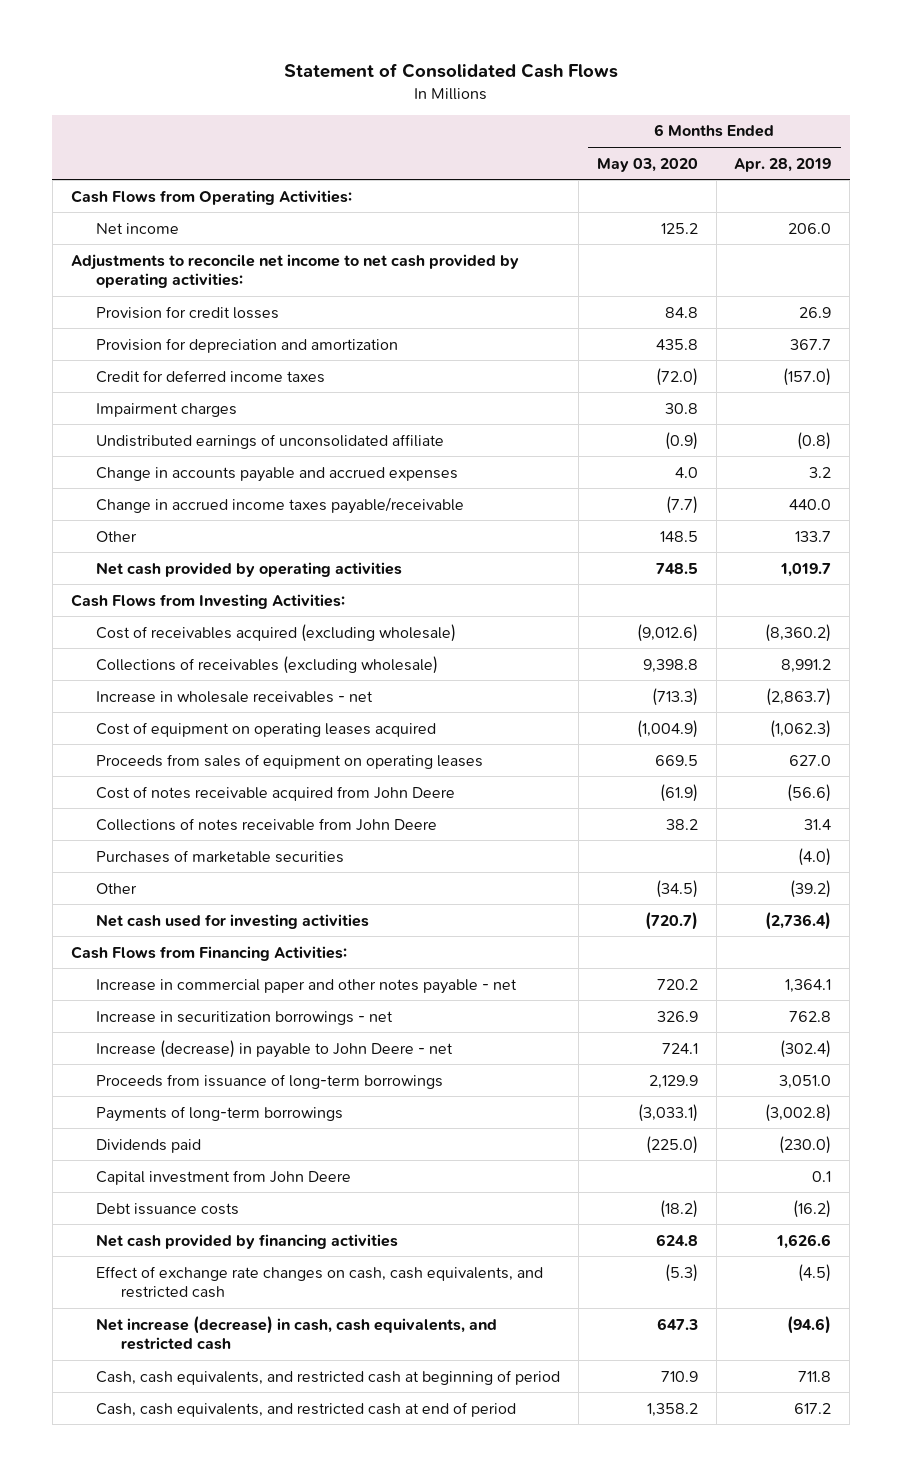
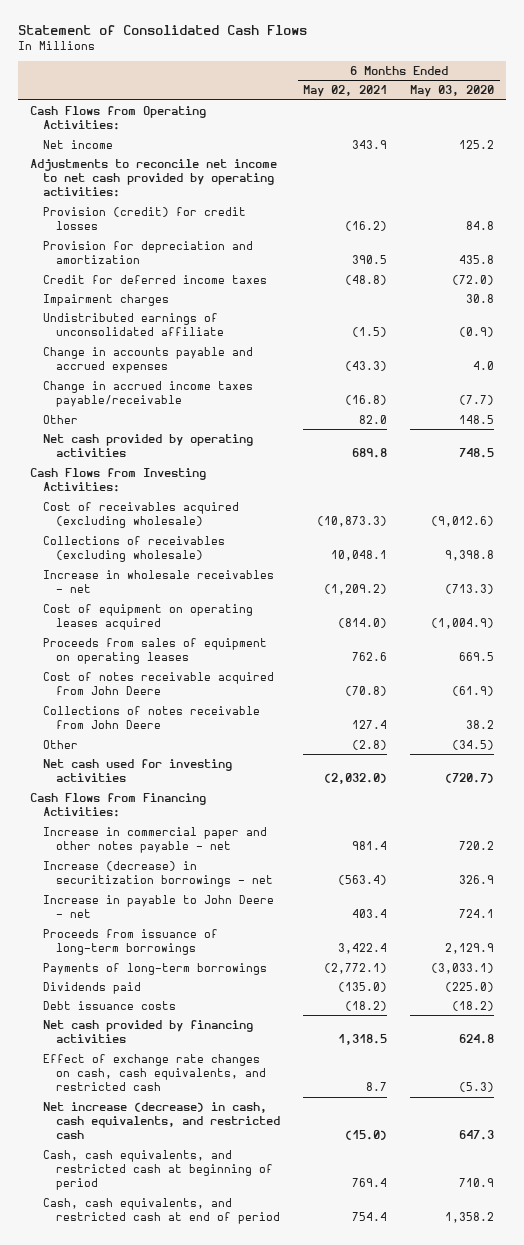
[734,157,832,172] Apr. 28, 2019 -> none
none -> [303,85,388,98] May 02, 2021
[95,305,279,319] Provision for credit losses -> [43,206,247,230] Provision (credit) for credit losses
[95,849,344,863] Purchases of marketable securities -> none
[95,1010,393,1025] Increase in securitization borrowings - net -> [43,860,274,887] Increase (decrease) in securitization borrowings - net
[95,1039,453,1058] Increase (decrease) in payable to John Deere - net -> [43,894,275,918] Increase in payable to John Deere - net
[95,1169,351,1185] Capital investment from John Deere -> none

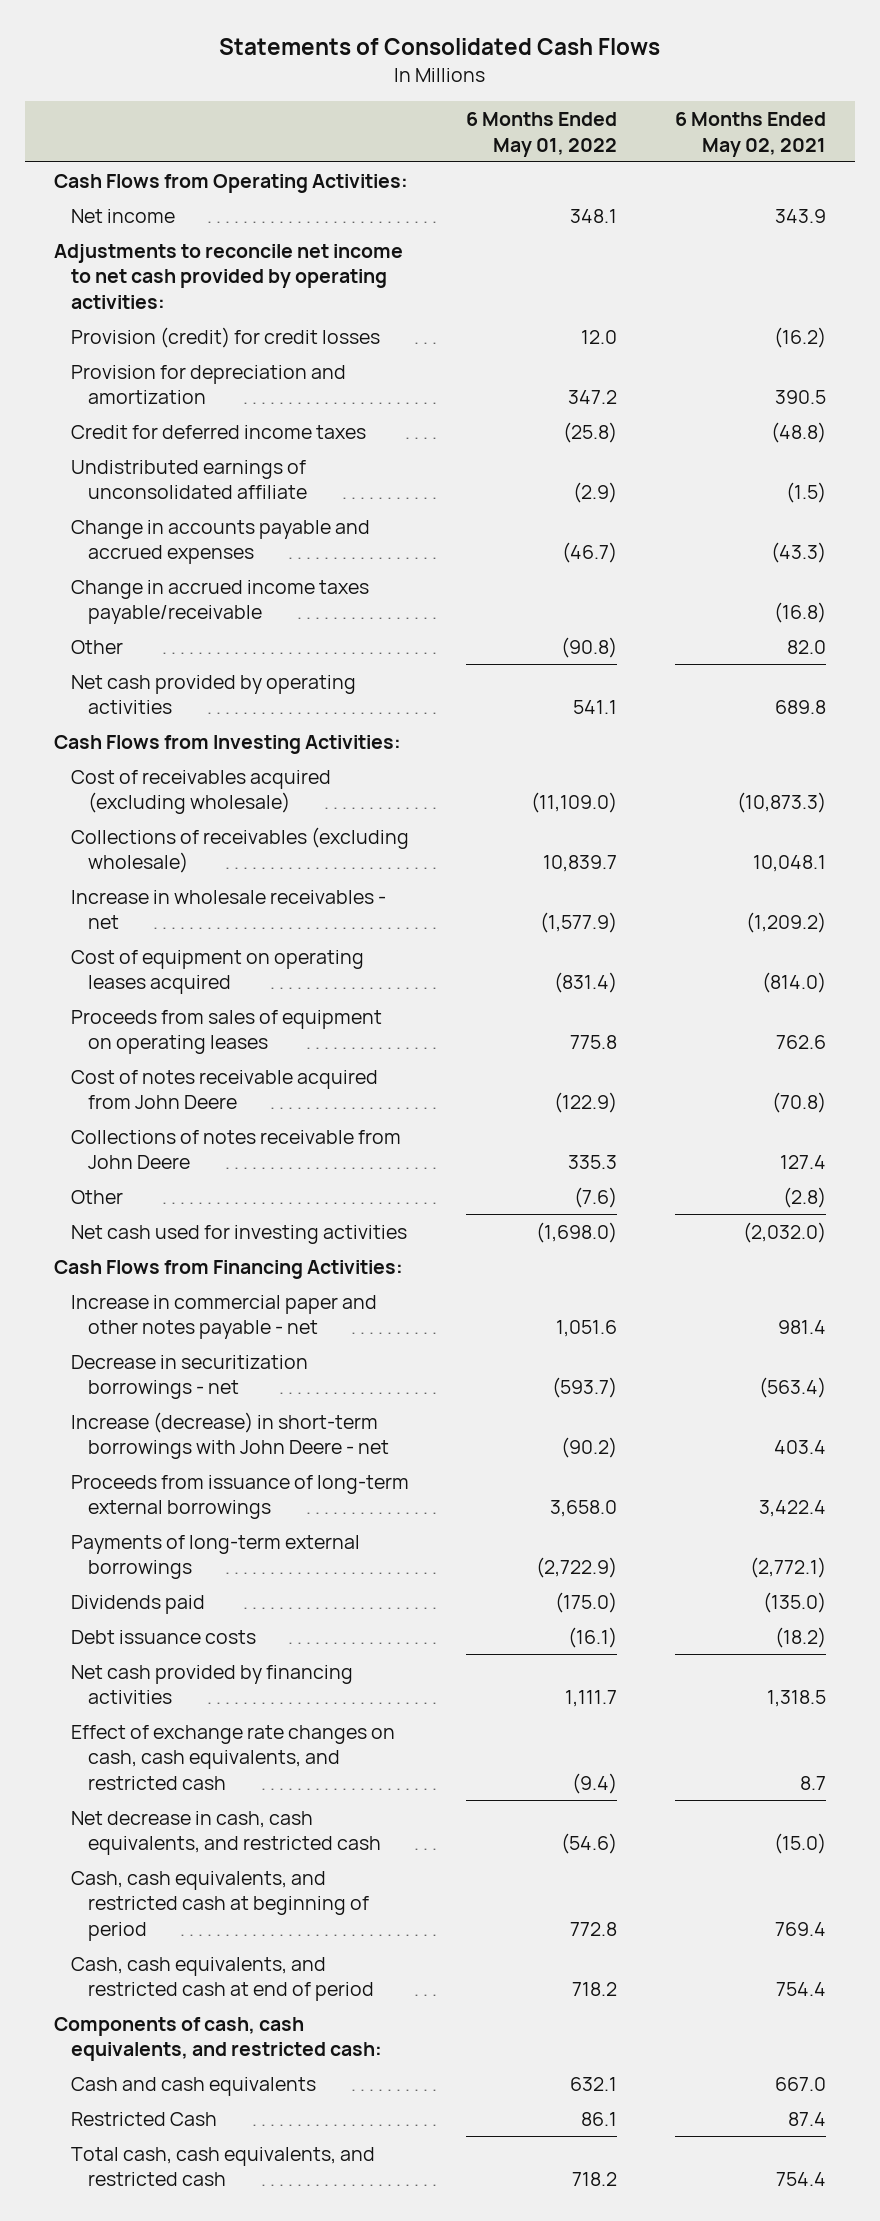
[18,25,308,36] Statement of Consolidated Cash Flows -> [218,38,660,56] Statements of Consolidated Cash Flows
[410,85,495,98] May 03, 2020 -> none
none -> [466,112,618,157] 6 Months Ended May 01, 2022
[43,293,170,306] Impairment charges -> none
[43,860,274,887] Increase (decrease) in securitization borrowings - net -> [70,1354,308,1400] Decrease in securitization borrowings - net
[43,894,275,918] Increase in payable to John Deere - net -> [70,1411,389,1460] Increase (decrease) in short-term borrowings with John Deere - net
[43,928,219,955] Proceeds from issuance of long-term borrowings -> [70,1474,409,1520] Proceeds from issuance of long-term external borrowings
[43,962,268,975] Payments of long-term borrowings -> [70,1534,360,1580] Payments of long-term external borrowings
[43,1101,281,1139] Net increase (decrease) in cash, cash equivalents, and restricted cash -> [70,1810,381,1856] Net decrease in cash, cash equivalents, and restricted cash
none -> [53,2016,382,2062] Components of cash, cash equivalents, and restricted cash:
none -> [70,2076,316,2096] Cash and cash equivalents
none -> [70,2111,217,2126] Restricted Cash
none -> [70,2146,375,2187] Total cash, cash equivalents, and restricted cash

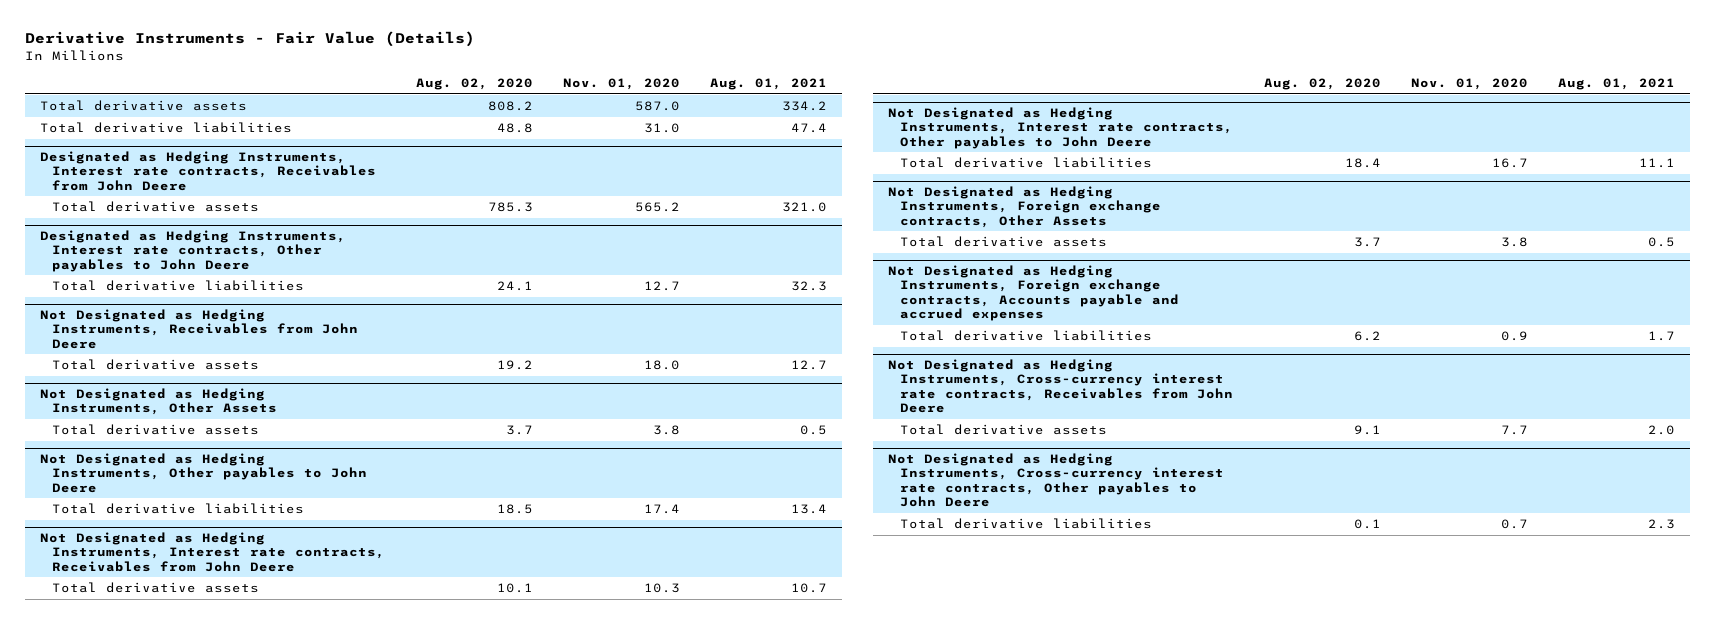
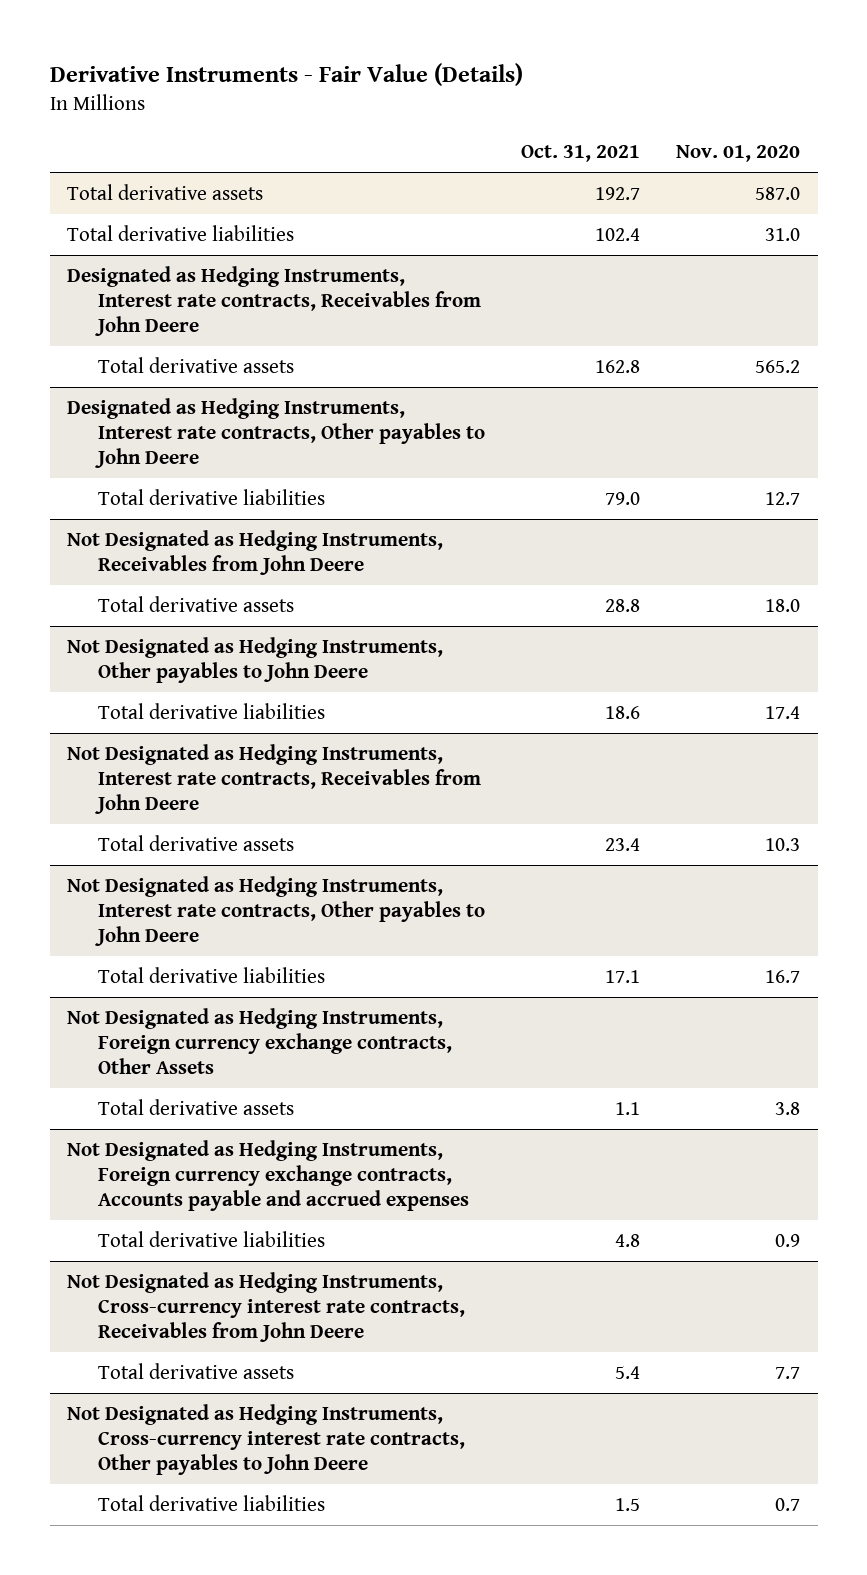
[415,78,533,91] Aug. 02, 2020 -> none
[710,78,828,91] Aug. 01, 2021 -> none
none -> [520,145,640,163] Oct. 31, 2021
[39,388,278,416] Not Designated as Hedging Instruments, Other Assets -> none
[52,424,260,436] Total derivative assets -> none
[887,186,1162,228] Not Designated as Hedging Instruments, Foreign exchange contracts, Other Assets -> [67,1008,453,1075] Not Designated as Hedging Instruments, Foreign currency exchange contracts, Other Assets
[887,265,1180,321] Not Designated as Hedging Instruments, Foreign exchange contracts, Accounts payable and accrued expenses -> [67,1140,470,1212] Not Designated as Hedging Instruments, Foreign currency exchange contracts, Accounts payable and accrued expenses

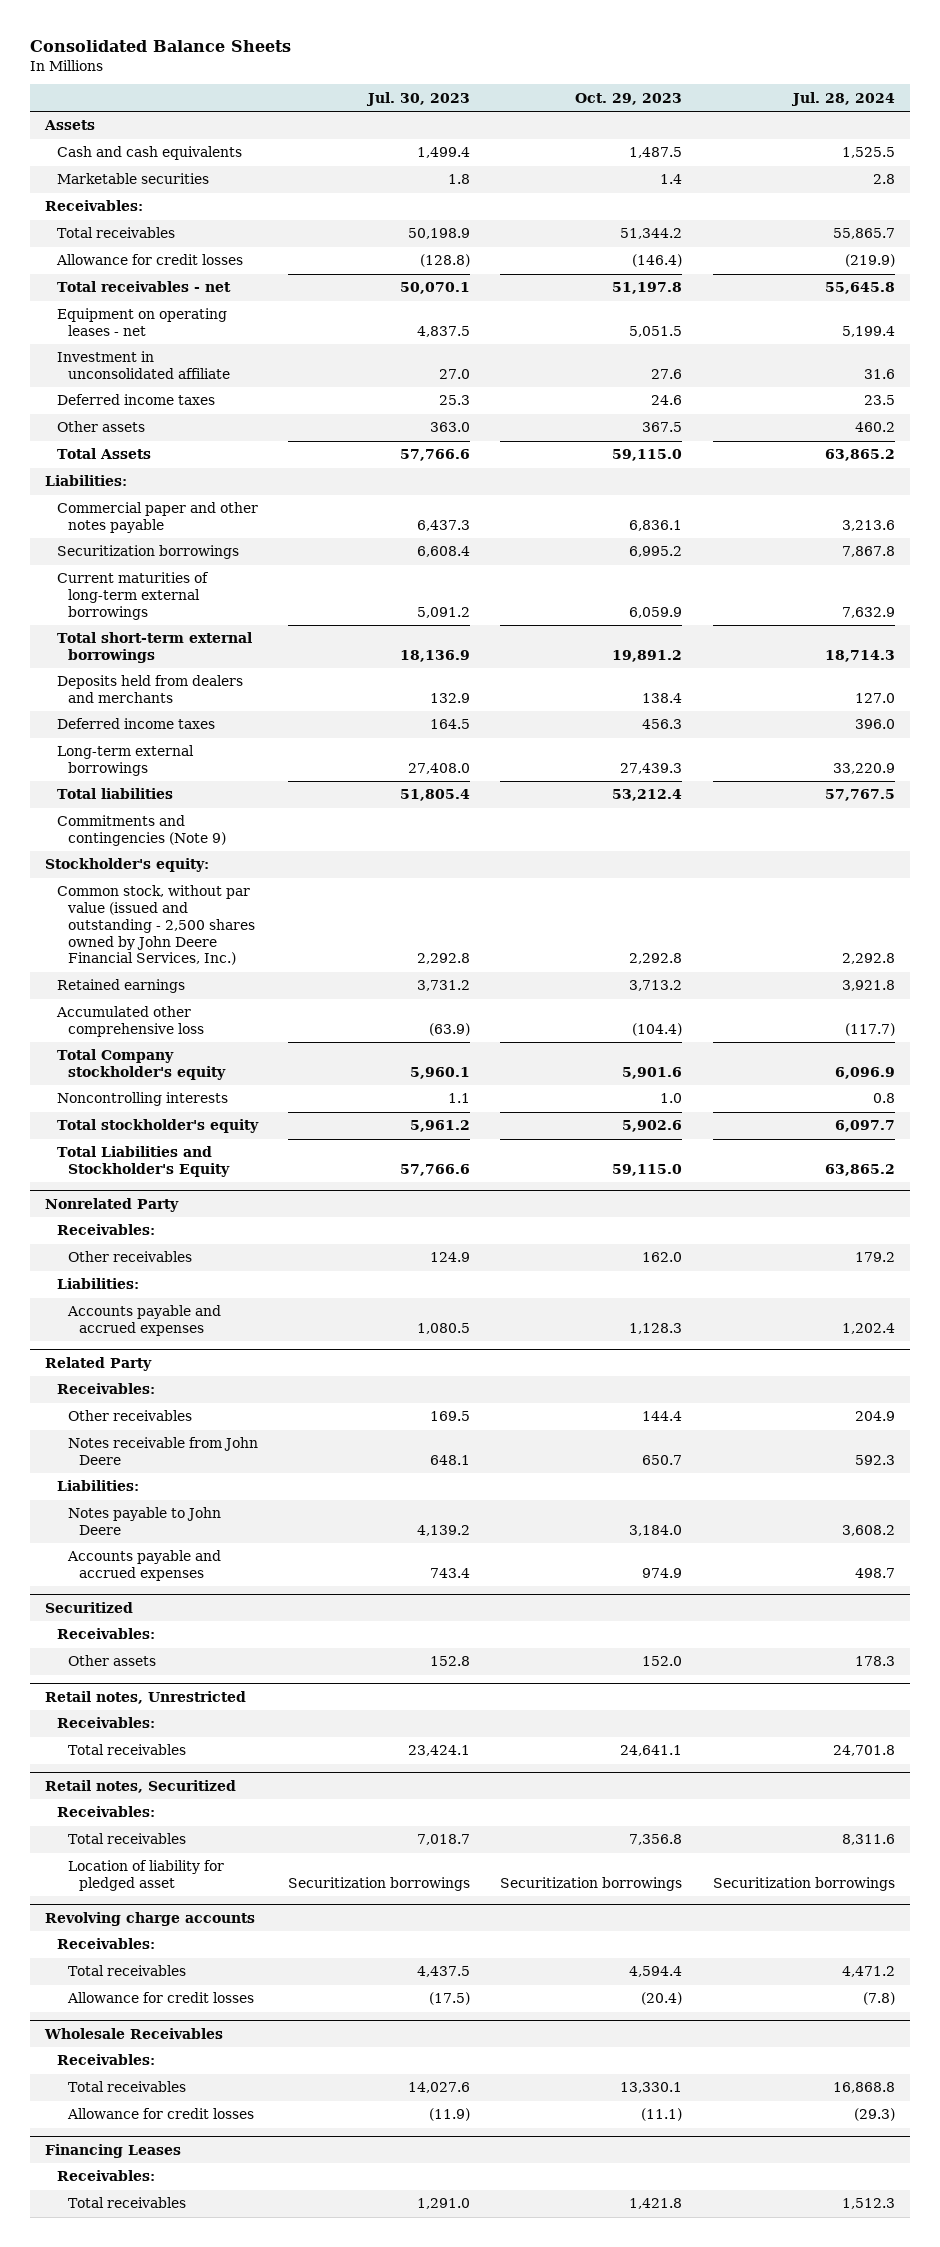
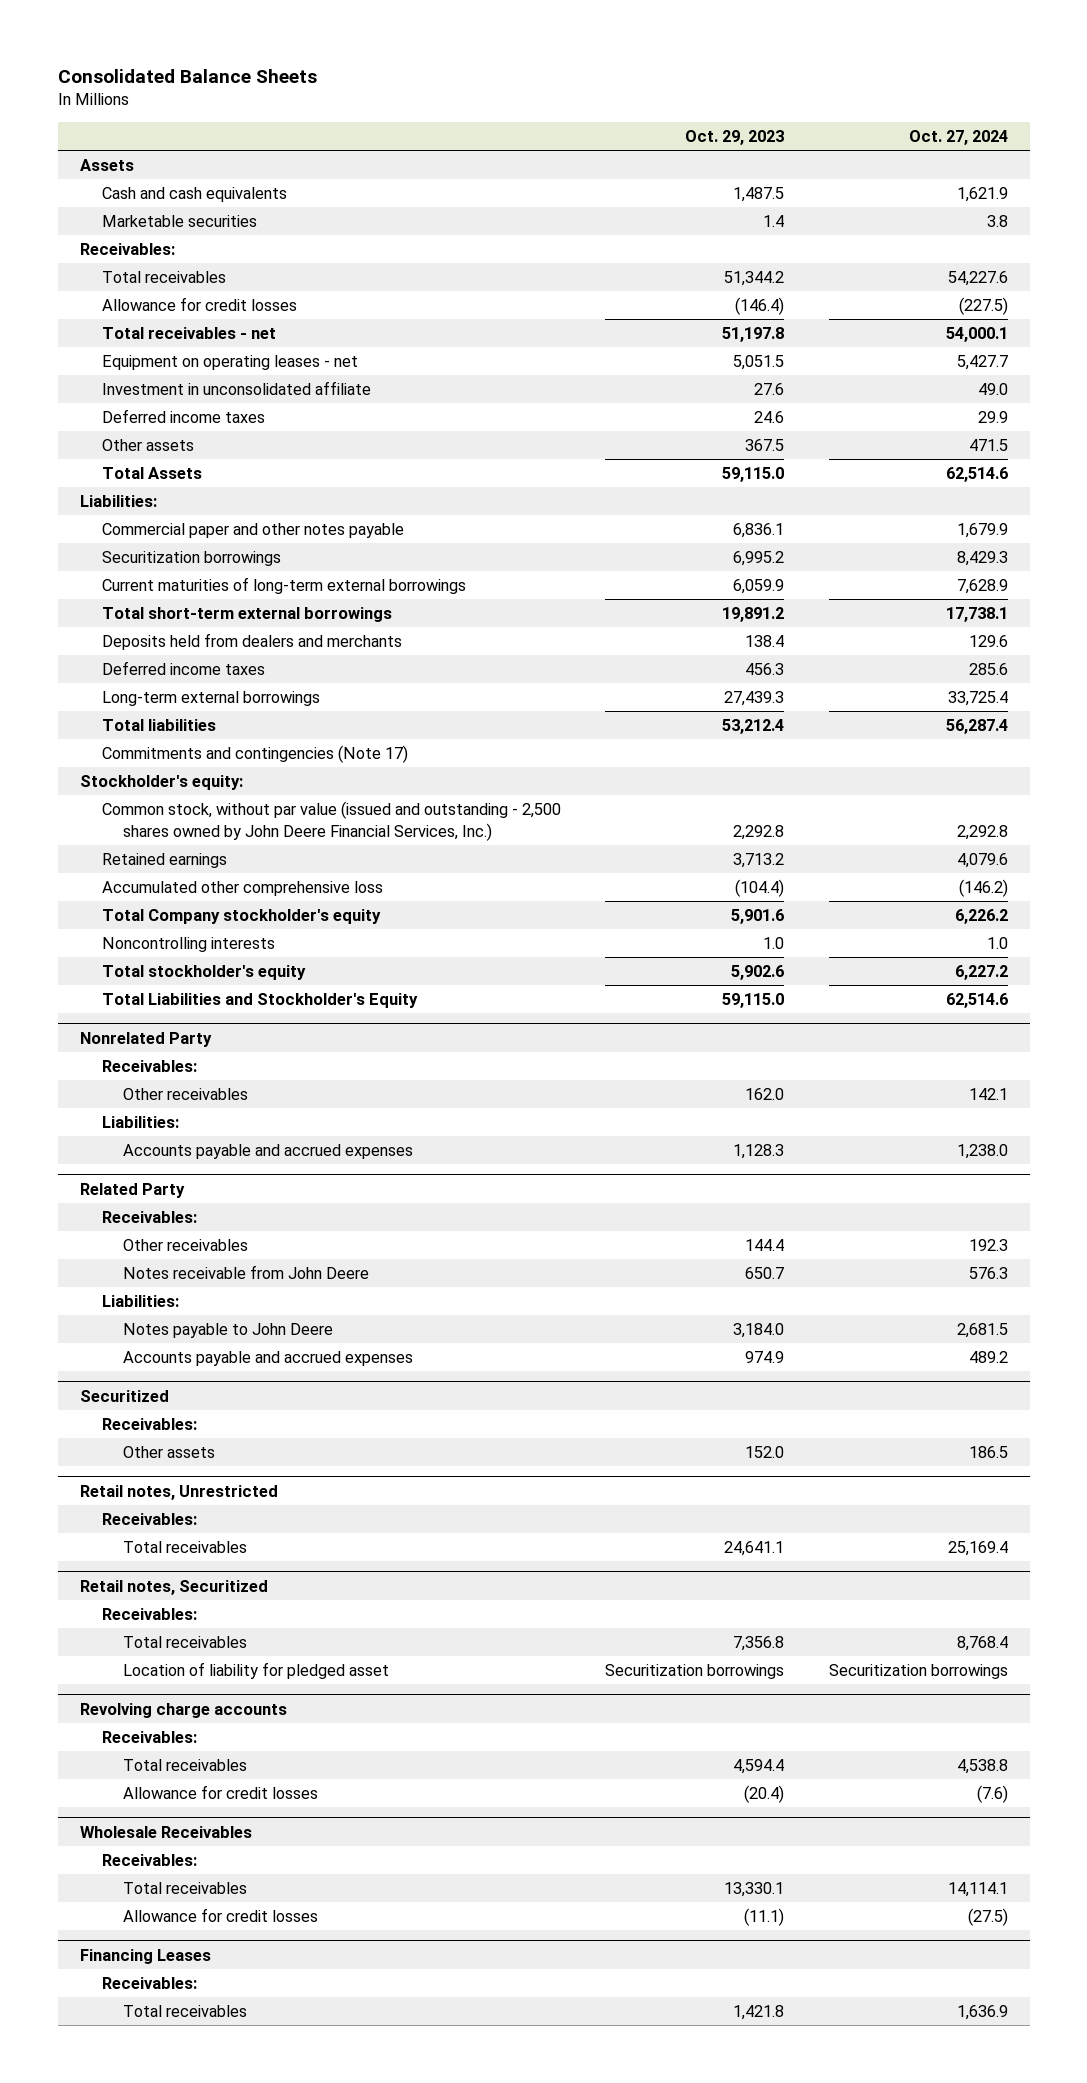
[366,91,471,106] Jul. 30, 2023 -> none
[790,91,895,106] Jul. 28, 2024 -> none
none -> [908,130,1008,146] Oct. 27, 2024
[56,815,226,847] Commitments and contingencies (Note 9) -> [101,745,408,764] Commitments and contingencies (Note 17)

